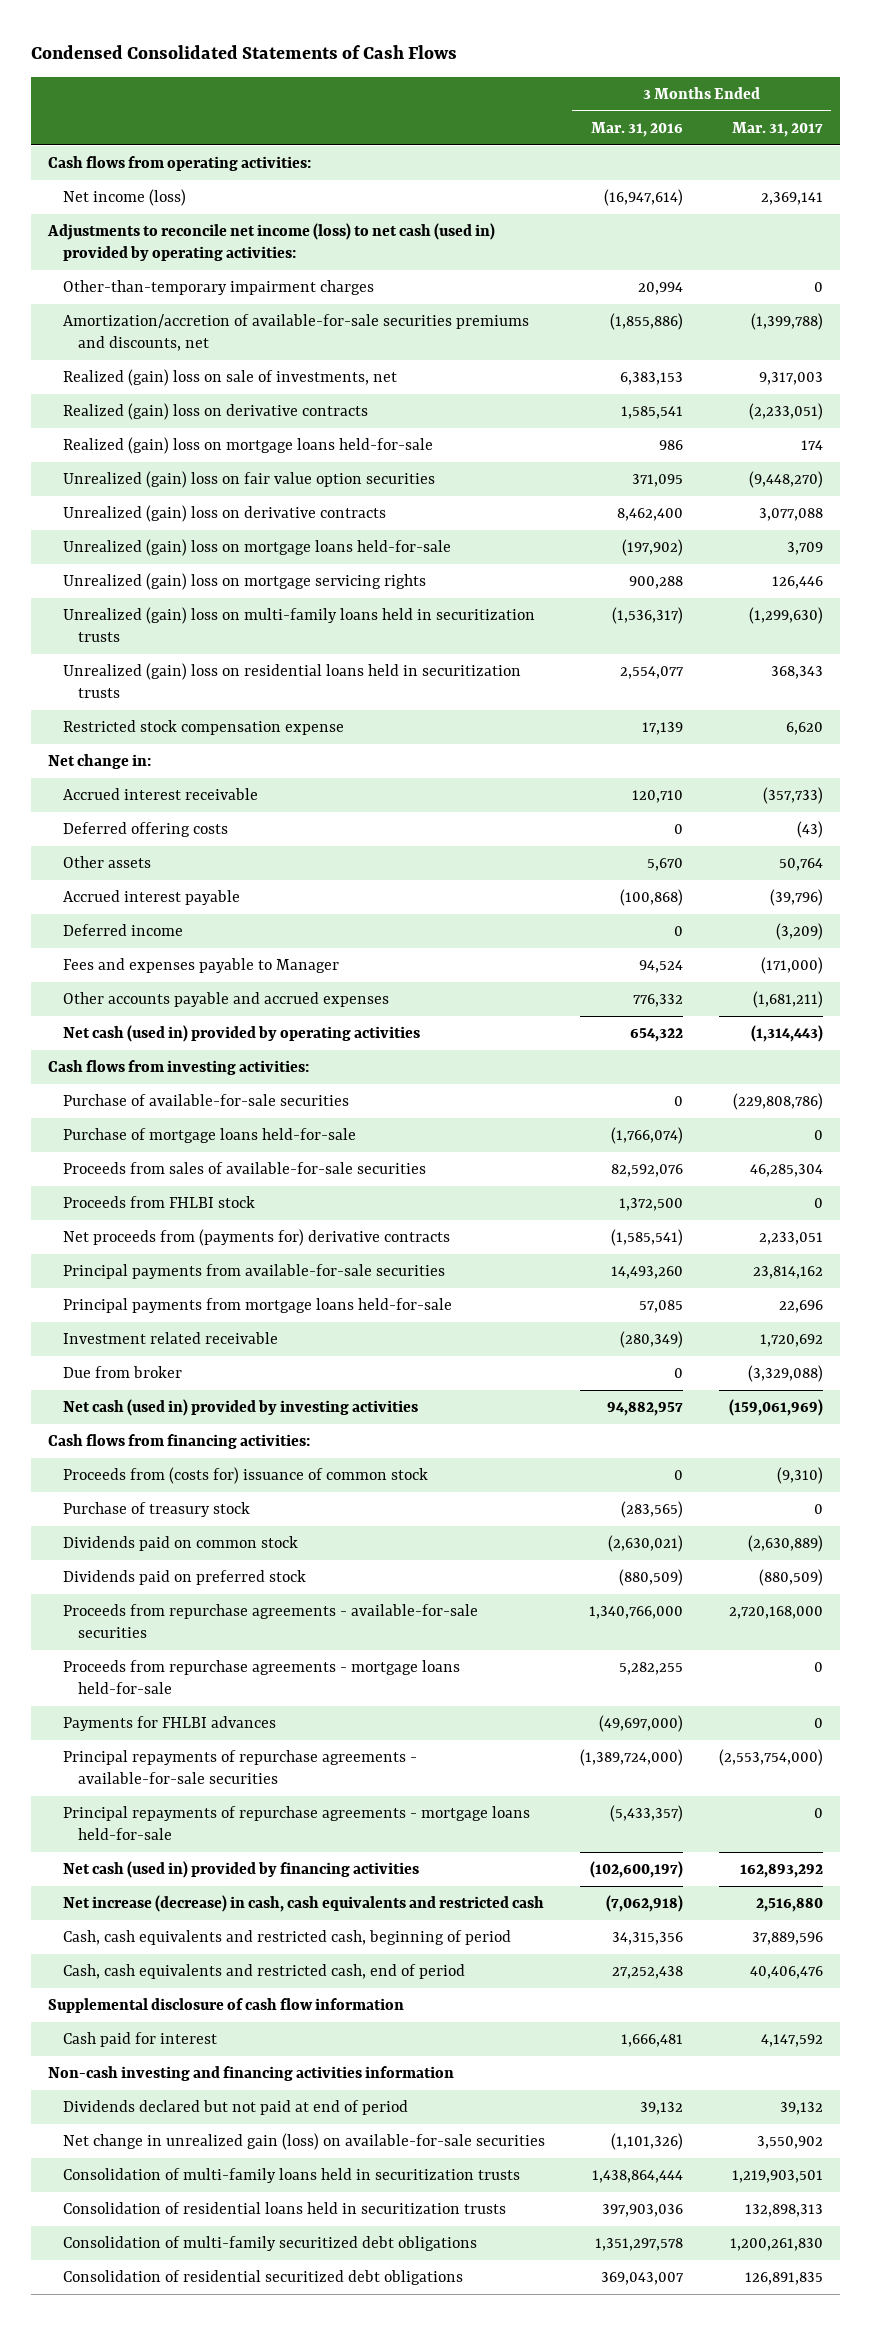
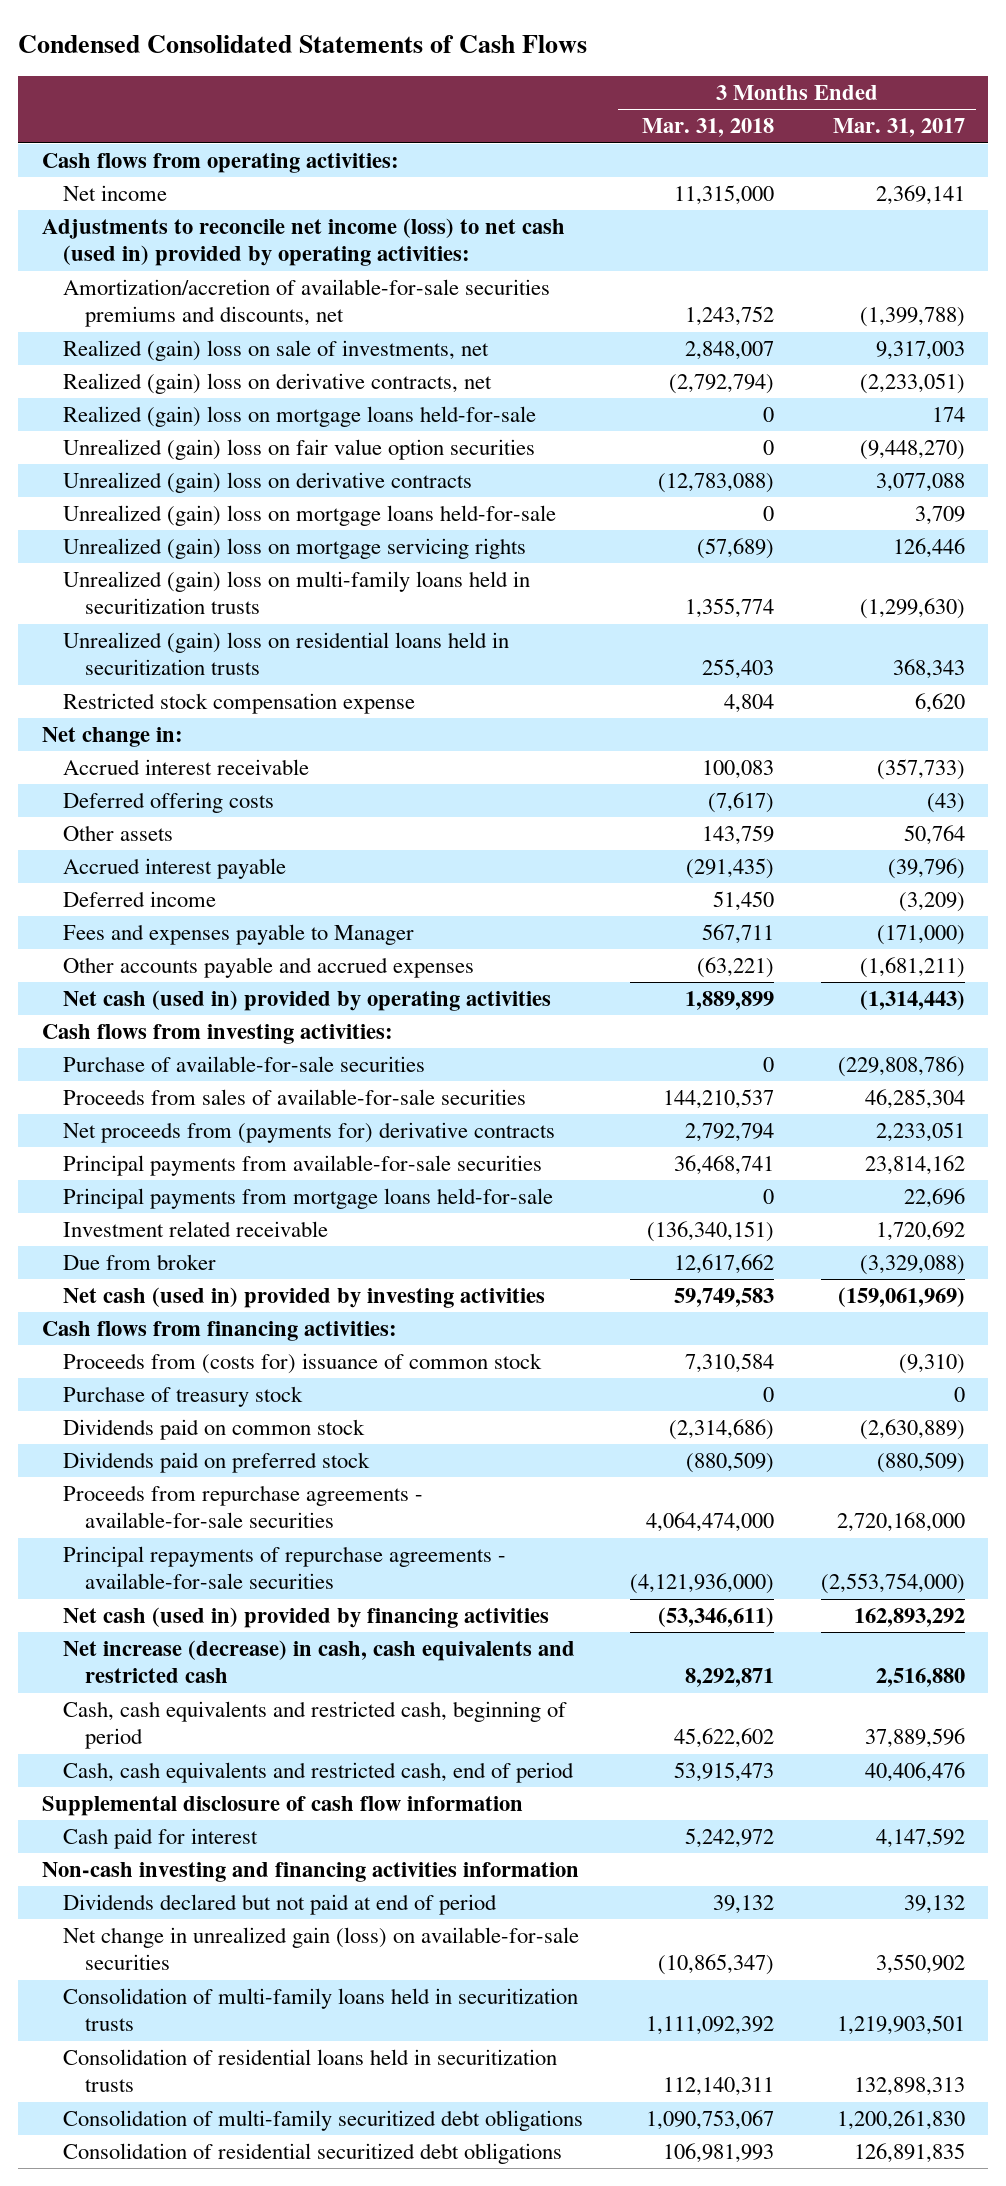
[591,122,684,138] Mar. 31, 2016 -> none
none -> [641,118,774,138] Mar. 31, 2018
[63,189,187,207] Net income (loss) -> [63,185,168,202] Net income
[63,280,375,296] Other-than-temporary impairment charges -> none
[63,403,369,421] Realized (gain) loss on derivative contracts -> [63,373,493,395] Realized (gain) loss on derivative contracts, net
[63,1128,357,1144] Purchase of mortgage loans held-for-sale -> none
[63,1196,256,1209] Proceeds from FHLBI stock -> none
[63,1660,461,1694] Proceeds from repurchase agreements - mortgage loans held-for-sale -> none
[63,1716,277,1732] Payments for FHLBI advances -> none
[63,1806,531,1840] Principal repayments of repurchase agreements - mortgage loans held-for-sale -> none

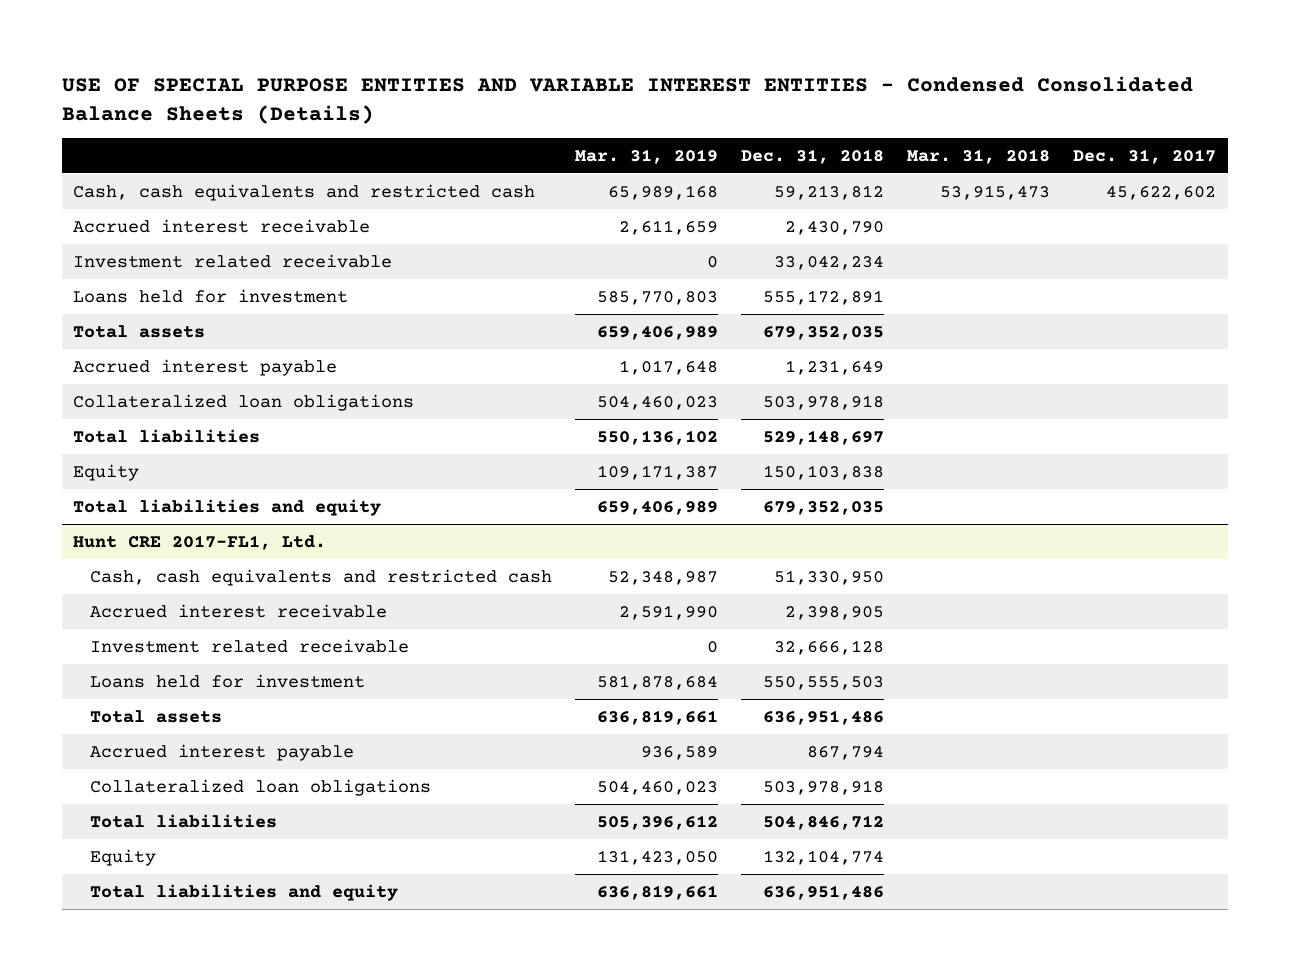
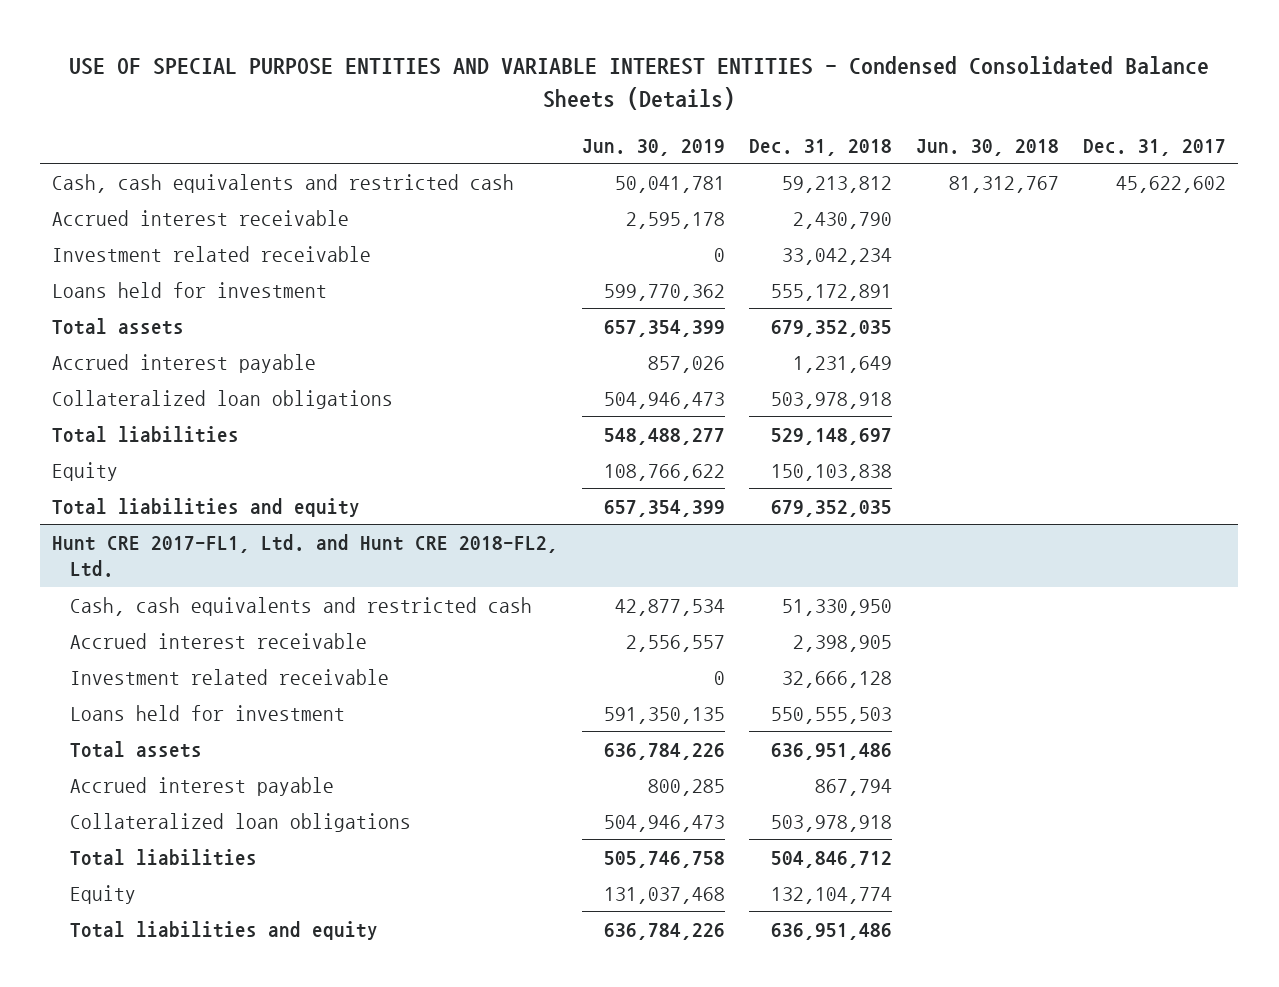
[574,148,718,164] Mar. 31, 2019 -> none
[907,148,1051,164] Mar. 31, 2018 -> none
none -> [582,138,726,156] Jun. 30, 2019
none -> [916,138,1060,156] Jun. 30, 2018
[73,534,327,550] Hunt CRE 2017-FL1, Ltd. -> [52,533,559,578] Hunt CRE 2017-FL1, Ltd. and Hunt CRE 2018-FL2, Ltd.

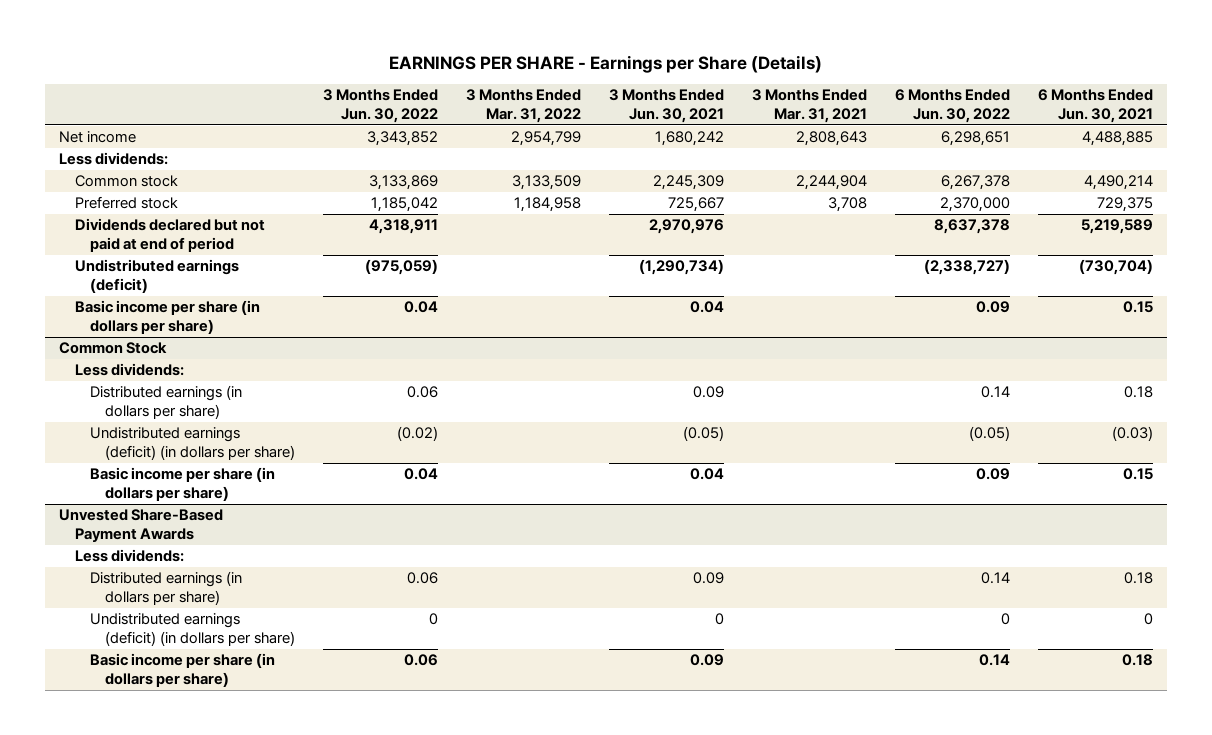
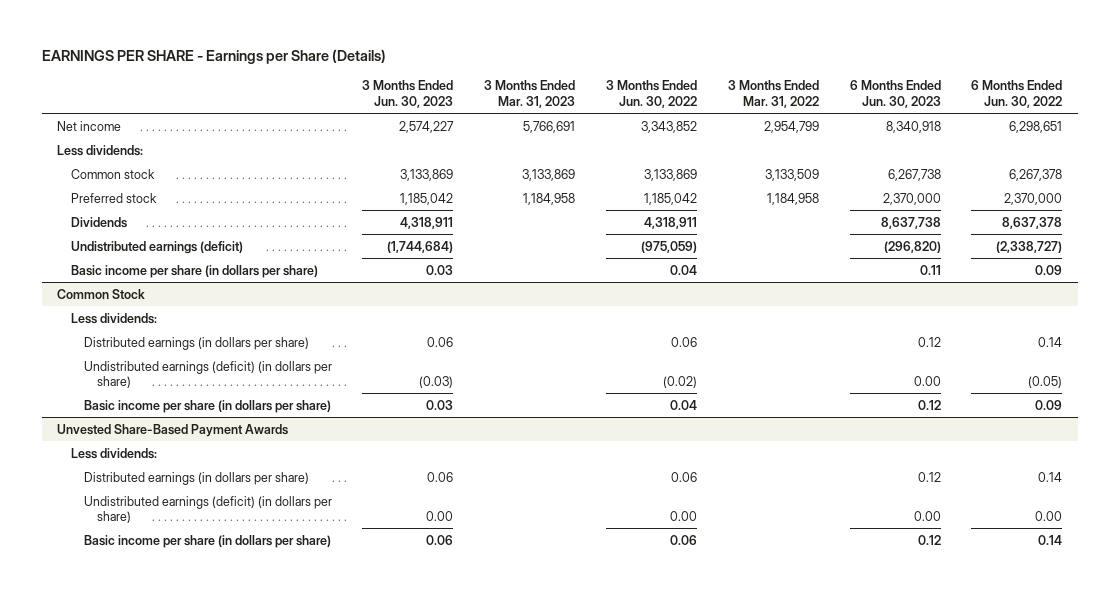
[608,89,724,123] 3 Months Ended Jun. 30, 2021 -> none
[751,89,867,123] 3 Months Ended Mar. 31, 2021 -> none
[1037,89,1153,123] 6 Months Ended Jun. 30, 2021 -> none
none -> [362,80,454,108] 3 Months Ended Jun. 30, 2023
none -> [484,80,576,108] 3 Months Ended Mar. 31, 2023
none -> [849,80,941,108] 6 Months Ended Jun. 30, 2023
[74,218,265,252] Dividends declared but not paid at end of period -> [70,216,127,228] Dividends
[429,613,439,626] 0 -> [670,511,698,522] 0.00
[1000,613,1010,626] 0 -> [1035,511,1063,522] 0.00

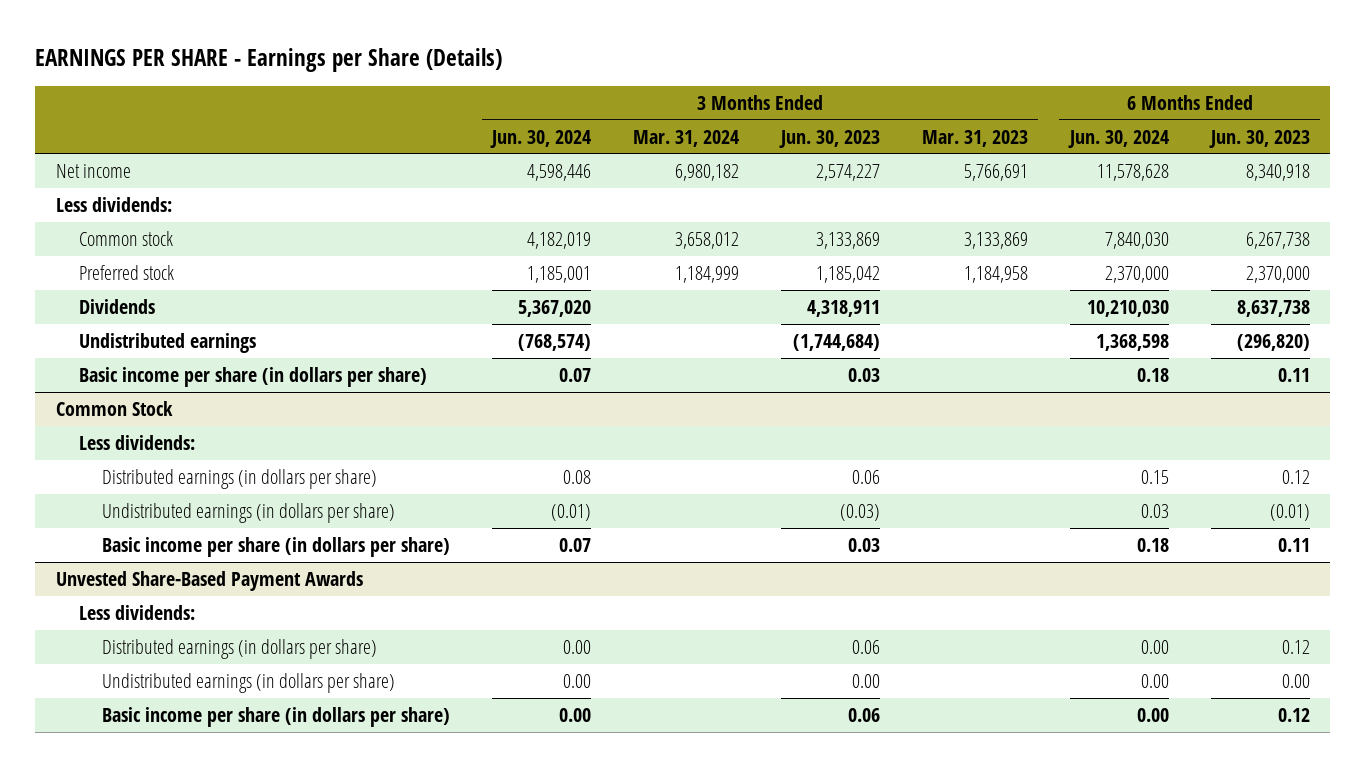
[606,80,698,108] 3 Months Ended Jun. 30, 2022 -> none
[727,80,819,108] 3 Months Ended Mar. 31, 2022 -> none
[971,80,1063,108] 6 Months Ended Jun. 30, 2022 -> none
none -> [490,129,592,148] Jun. 30, 2024
none -> [632,129,739,147] Mar. 31, 2024
none -> [1067,129,1169,148] Jun. 30, 2024
[70,240,243,254] Undistributed earnings (deficit) -> [79,332,257,353] Undistributed earnings
[83,360,332,389] Undistributed earnings (deficit) (in dollars per share) -> [102,502,396,523] Undistributed earnings (in dollars per share)
[913,376,941,387] 0.00 -> [1269,503,1310,521] (0.01)
[917,399,941,410] 0.12 -> [1277,537,1310,552] 0.11
[83,495,332,524] Undistributed earnings (deficit) (in dollars per share) -> [102,672,396,693] Undistributed earnings (in dollars per share)

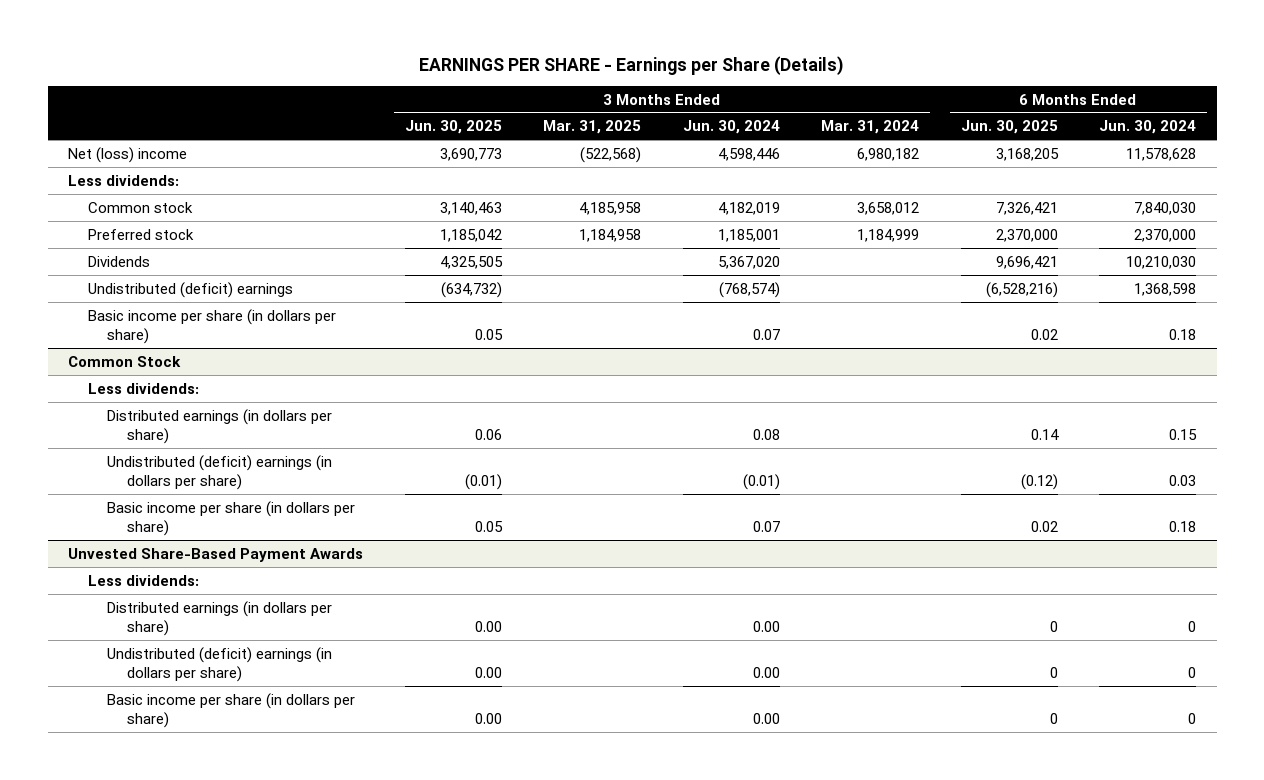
[778,129,880,148] Jun. 30, 2023 -> none
[921,129,1028,147] Mar. 31, 2023 -> none
[1208,129,1310,148] Jun. 30, 2023 -> none
none -> [404,120,502,135] Jun. 30, 2025
none -> [543,120,642,135] Mar. 31, 2025
none -> [960,120,1058,135] Jun. 30, 2025
[55,163,131,178] Net income -> [68,146,188,163] Net (loss) income
[79,332,257,353] Undistributed earnings -> [87,281,293,298] Undistributed (deficit) earnings
[102,502,396,523] Undistributed earnings (in dollars per share) -> [107,454,333,491] Undistributed (deficit) earnings (in dollars per share)
[1140,639,1169,654] 0.00 -> [1188,621,1197,633] 0
[102,672,396,693] Undistributed earnings (in dollars per share) -> [107,646,333,683] Undistributed (deficit) earnings (in dollars per share)
[1140,673,1169,688] 0.00 -> [1188,667,1197,679] 0
[1136,707,1169,722] 0.00 -> [1188,713,1197,725] 0

